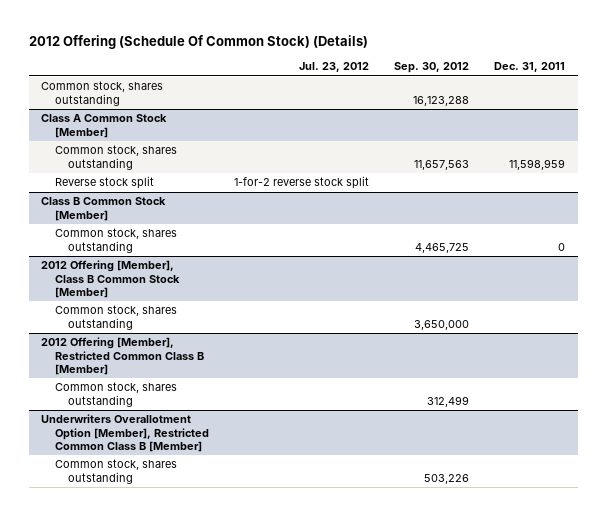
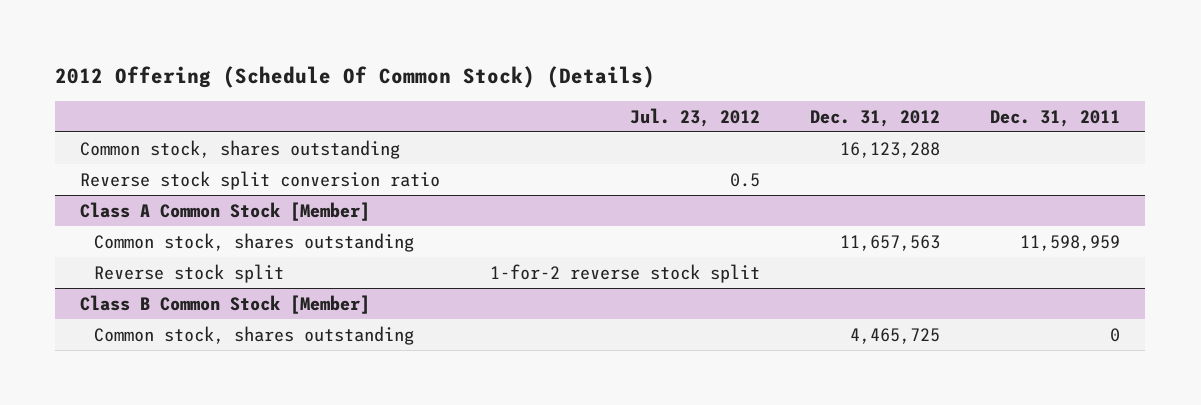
[394,62,470,74] Sep. 30, 2012 -> none
none -> [810,109,941,127] Dec. 31, 2012
none -> [80,170,441,190] Reverse stock split conversion ratio
[41,260,180,298] 2012 Offering [Member], Class B Common Stock [Member] -> none
[54,305,177,330] Common stock, shares outstanding -> none
[41,337,204,375] 2012 Offering [Member], Restricted Common Class B [Member] -> none
[54,382,177,407] Common stock, shares outstanding -> none
[41,414,209,452] Underwriters Overallotment Option [Member], Restricted Common Class B [Member] -> none
[54,459,177,484] Common stock, shares outstanding -> none

